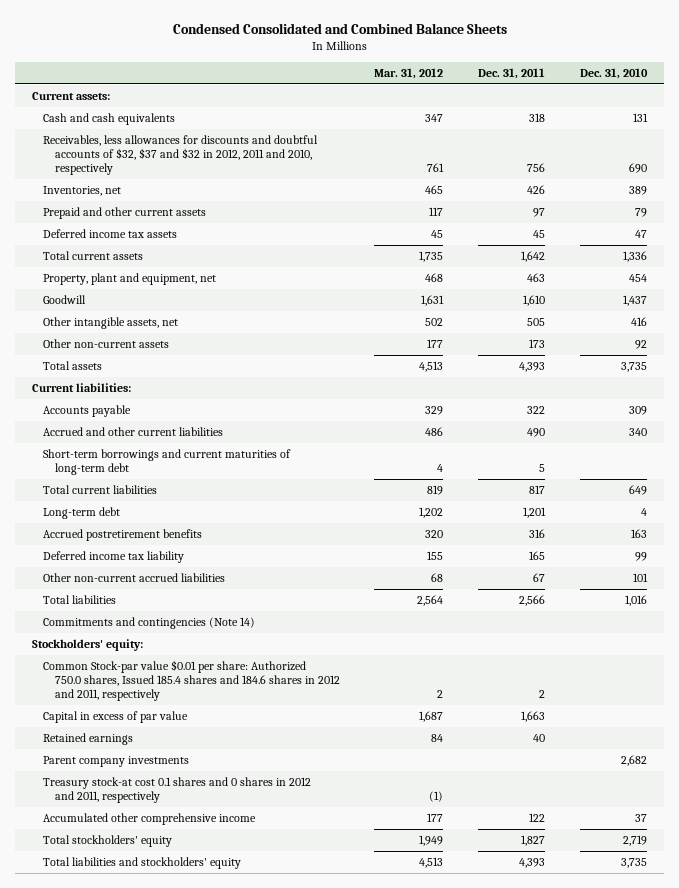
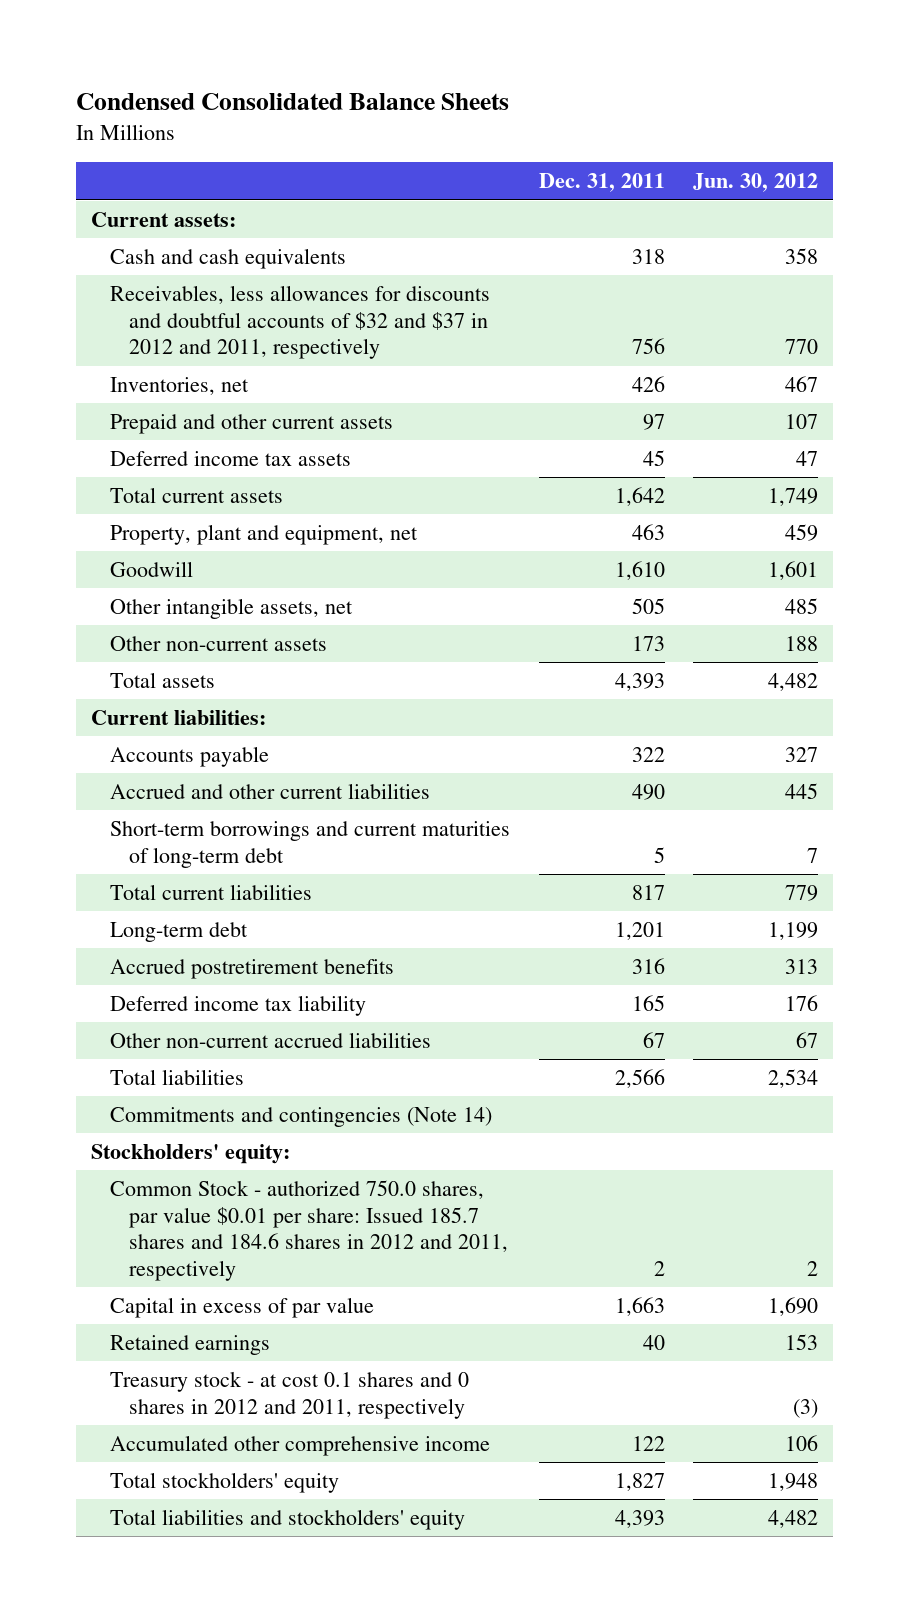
[172,22,507,34] Condensed Consolidated and Combined Balance Sheets -> [76,93,510,111] Condensed Consolidated Balance Sheets
[374,67,444,79] Mar. 31, 2012 -> none
[579,67,648,79] Dec. 31, 2010 -> none
none -> [693,173,819,193] Jun. 30, 2012
[43,135,319,176] Receivables, less allowances for discounts and doubtful accounts of $32, $37 and $32 in 2012, 2011 and 2010, respectively -> [109,285,490,360] Receivables, less allowances for discounts and doubtful accounts of $32 and $37 in 2012 and 2011, respectively
[43,660,340,702] Common Stock-par value $0.01 per share: Authorized 750.0 shares, Issued 185.4 shares and 184.6 shares in 2012 and 2011, respectively -> [109,1180,509,1281] Common Stock - authorized 750.0 shares, par value $0.01 per share: Issued 185.7 shares and 184.6 shares in 2012 and 2011, respectively
[43,756,190,768] Parent company investments -> none
[43,777,312,804] Treasury stock-at cost 0.1 shares and 0 shares in 2012 and 2011, respectively -> [109,1371,469,1419] Treasury stock - at cost 0.1 shares and 0 shares in 2012 and 2011, respectively

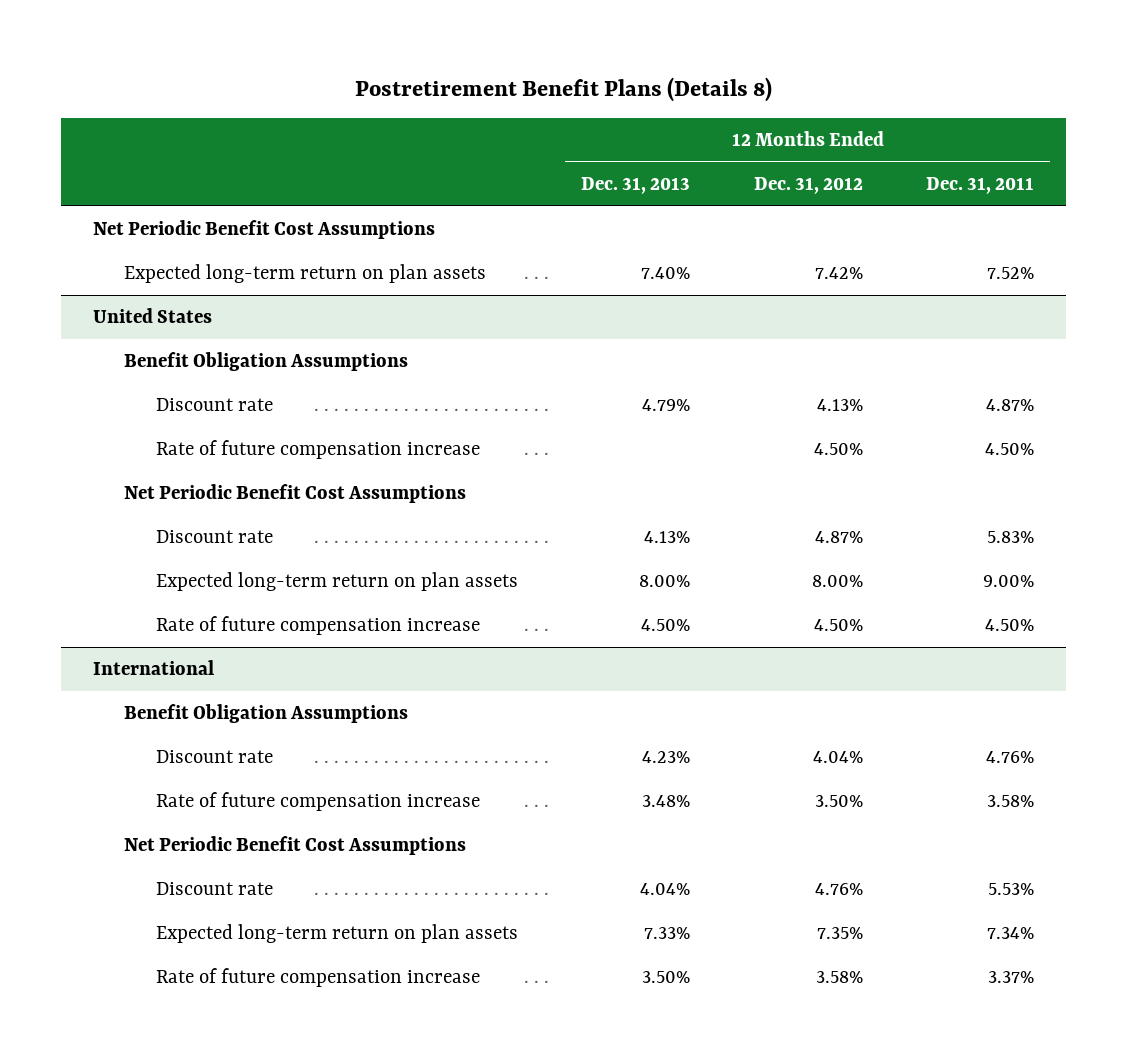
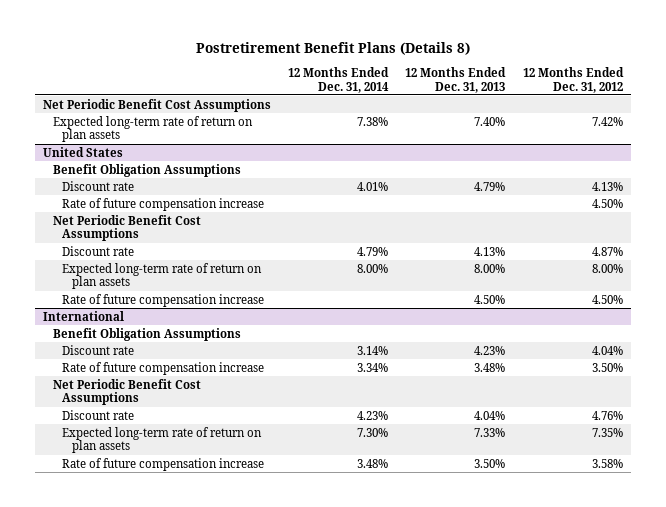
[926,176,1035,194] Dec. 31, 2011 -> none
none -> [288,66,390,93] 12 Months Ended Dec. 31, 2014
[124,264,487,284] Expected long-term return on plan assets -> [52,115,253,143] Expected long-term rate of return on plan assets
[155,572,518,592] Expected long-term return on plan assets -> [62,262,263,290] Expected long-term rate of return on plan assets
[155,924,518,944] Expected long-term return on plan assets -> [62,426,263,454] Expected long-term rate of return on plan assets

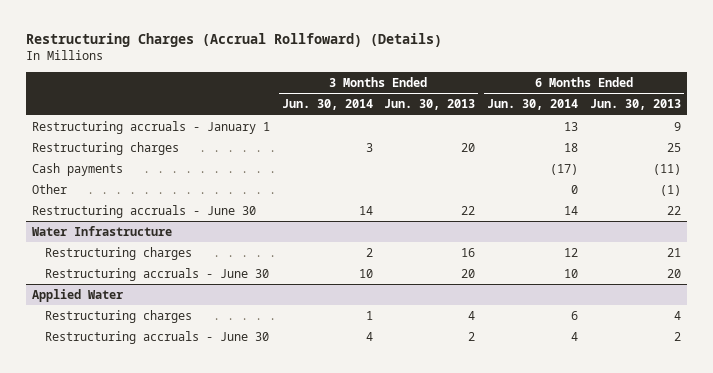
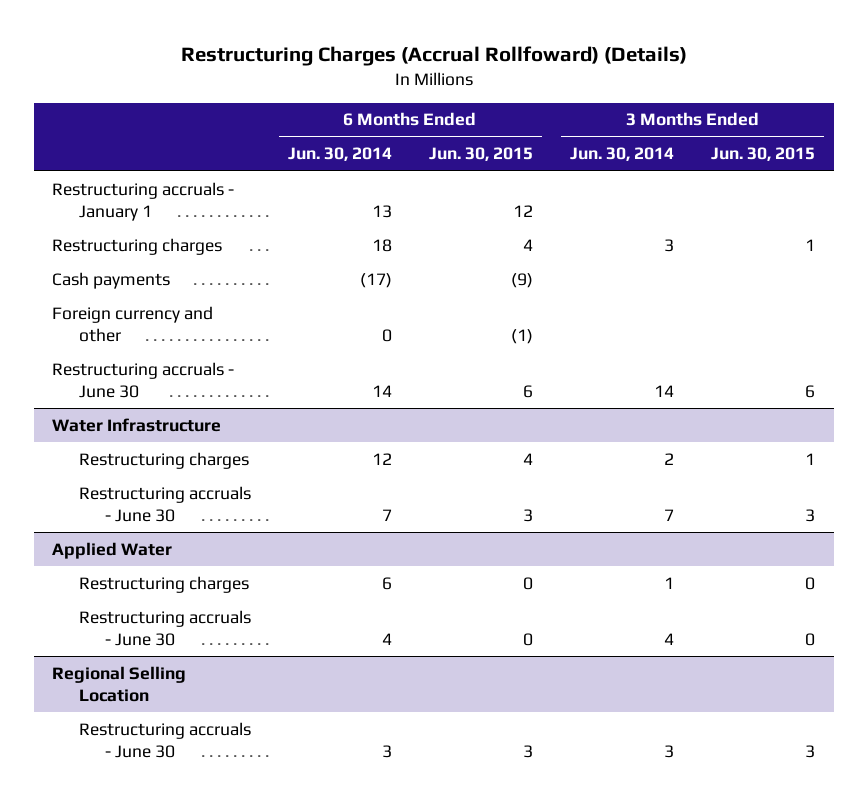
[384,99,476,111] Jun. 30, 2013 -> none
[590,99,682,111] Jun. 30, 2013 -> none
none -> [428,147,533,162] Jun. 30, 2015
none -> [711,147,816,162] Jun. 30, 2015
[31,183,67,194] Other -> [52,305,214,343] Foreign currency and other
[358,268,373,278] 10 -> [664,509,675,522] 7
[564,268,579,278] 10 -> [381,509,392,522] 7
none -> [52,665,187,703] Regional Selling Location
none -> [78,721,251,759] Restructuring accruals - June 30

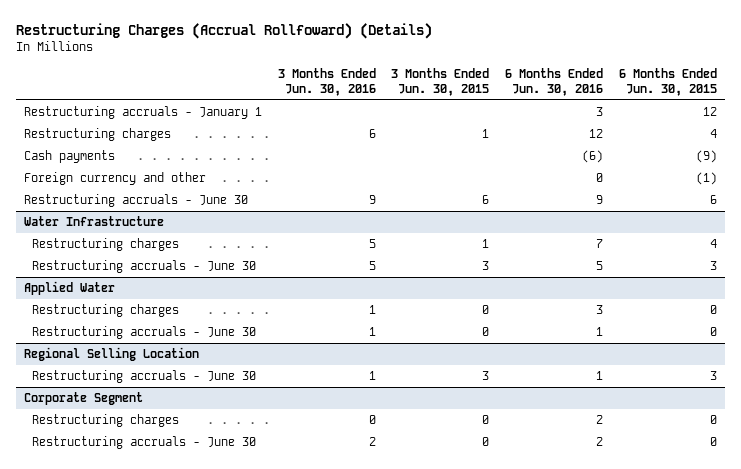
[287,147,392,162] Jun. 30, 2014 -> none
[570,147,675,162] Jun. 30, 2014 -> none
none -> [277,67,376,97] 3 Months Ended Jun. 30, 2016
none -> [505,67,604,97] 6 Months Ended Jun. 30, 2016
none -> [23,392,143,406] Corporate Segment
none -> [32,414,180,428] Restructuring charges
none -> [32,436,257,450] Restructuring accruals - June 30

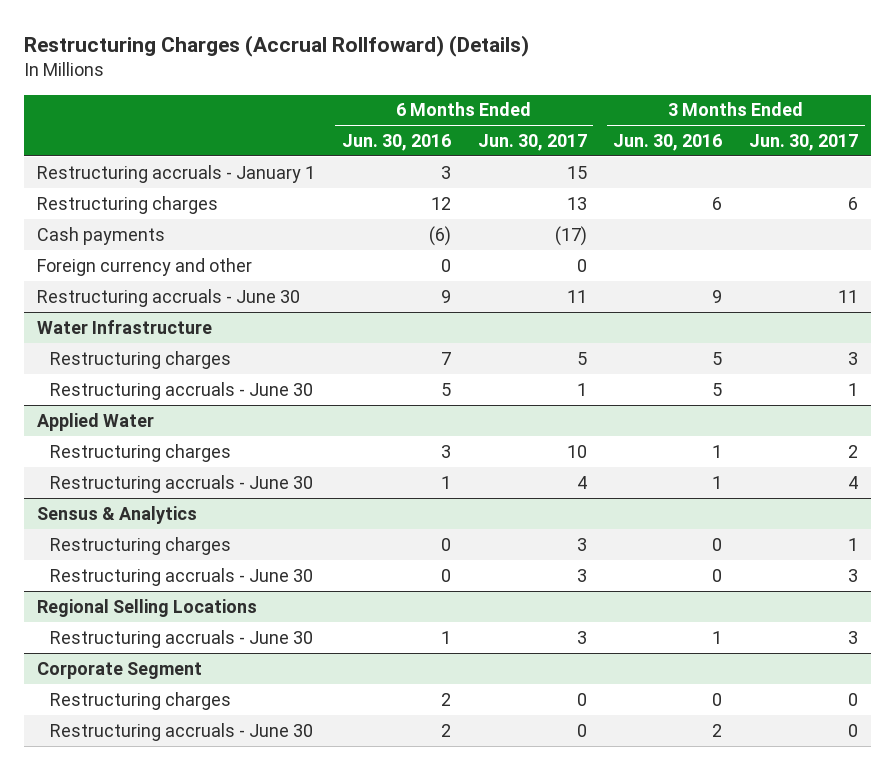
[391,67,490,97] 3 Months Ended Jun. 30, 2015 -> none
[618,67,717,97] 6 Months Ended Jun. 30, 2015 -> none
none -> [477,134,587,152] Jun. 30, 2017
none -> [748,134,858,152] Jun. 30, 2017
none -> [37,505,198,524] Sensus & Analytics
none -> [50,536,232,555] Restructuring charges
none -> [50,567,314,586] Restructuring accruals - June 30
[23,347,199,362] Regional Selling Location -> [37,598,258,617] Regional Selling Locations

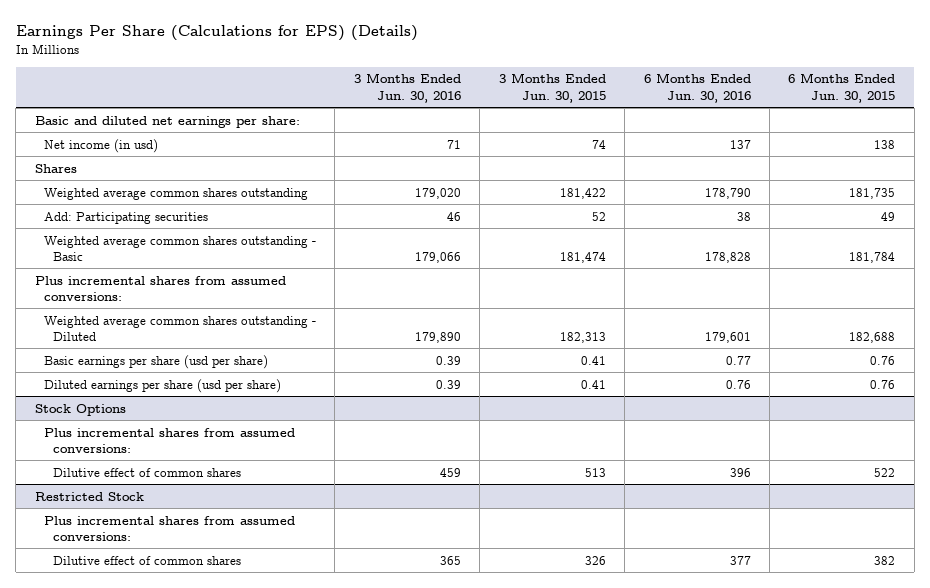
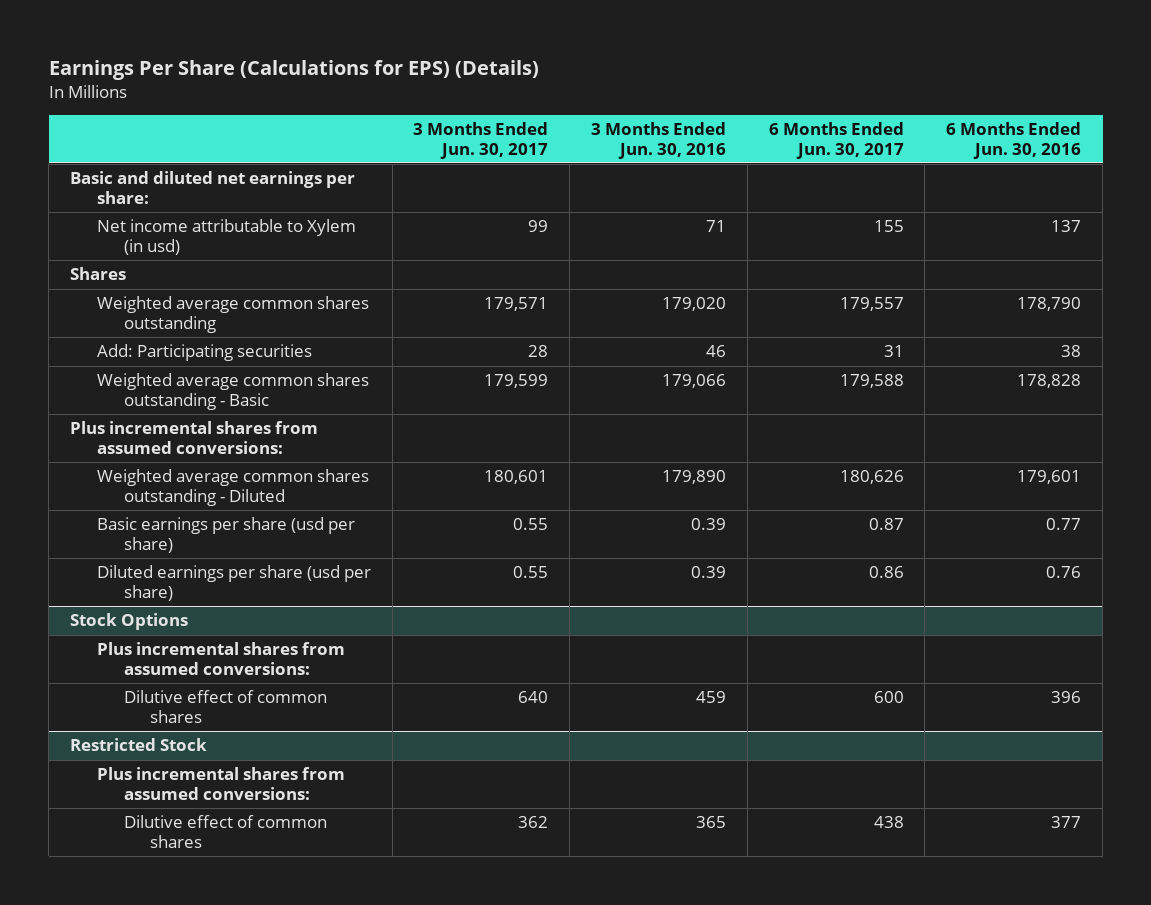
[498,73,606,103] 3 Months Ended Jun. 30, 2015 -> none
[788,73,896,103] 6 Months Ended Jun. 30, 2015 -> none
none -> [413,121,549,159] 3 Months Ended Jun. 30, 2017
none -> [768,121,904,159] 6 Months Ended Jun. 30, 2017
[44,138,159,153] Net income (in usd) -> [96,219,356,256] Net income attributable to Xylem (in usd)

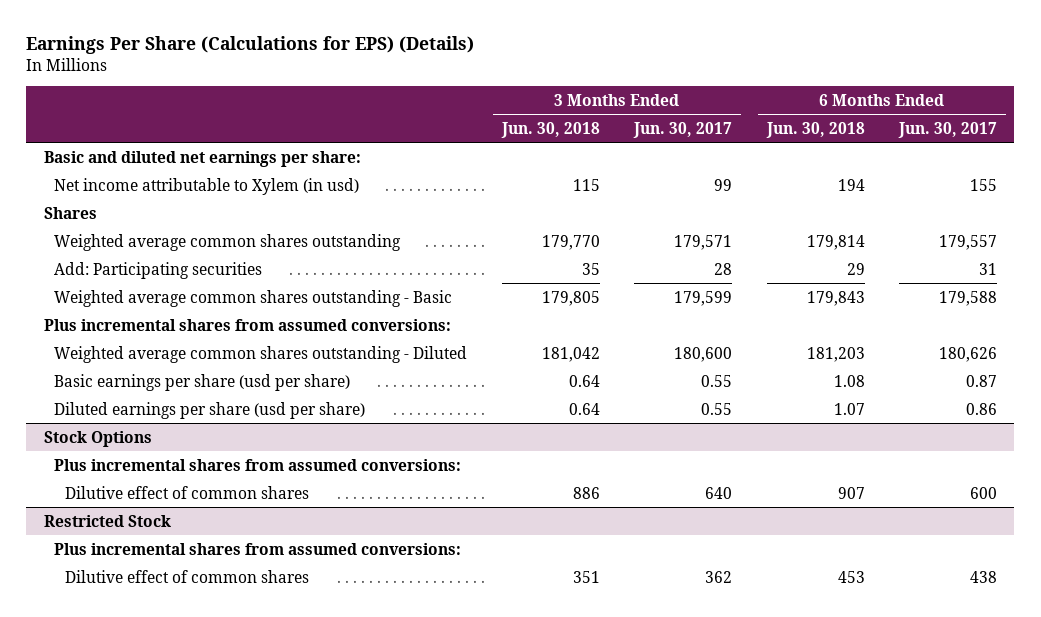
[591,121,727,159] 3 Months Ended Jun. 30, 2016 -> none
[946,121,1082,159] 6 Months Ended Jun. 30, 2016 -> none
none -> [500,121,600,138] Jun. 30, 2018
none -> [765,121,865,138] Jun. 30, 2018
[484,470,549,485] 180,601 -> [674,346,733,362] 180,600

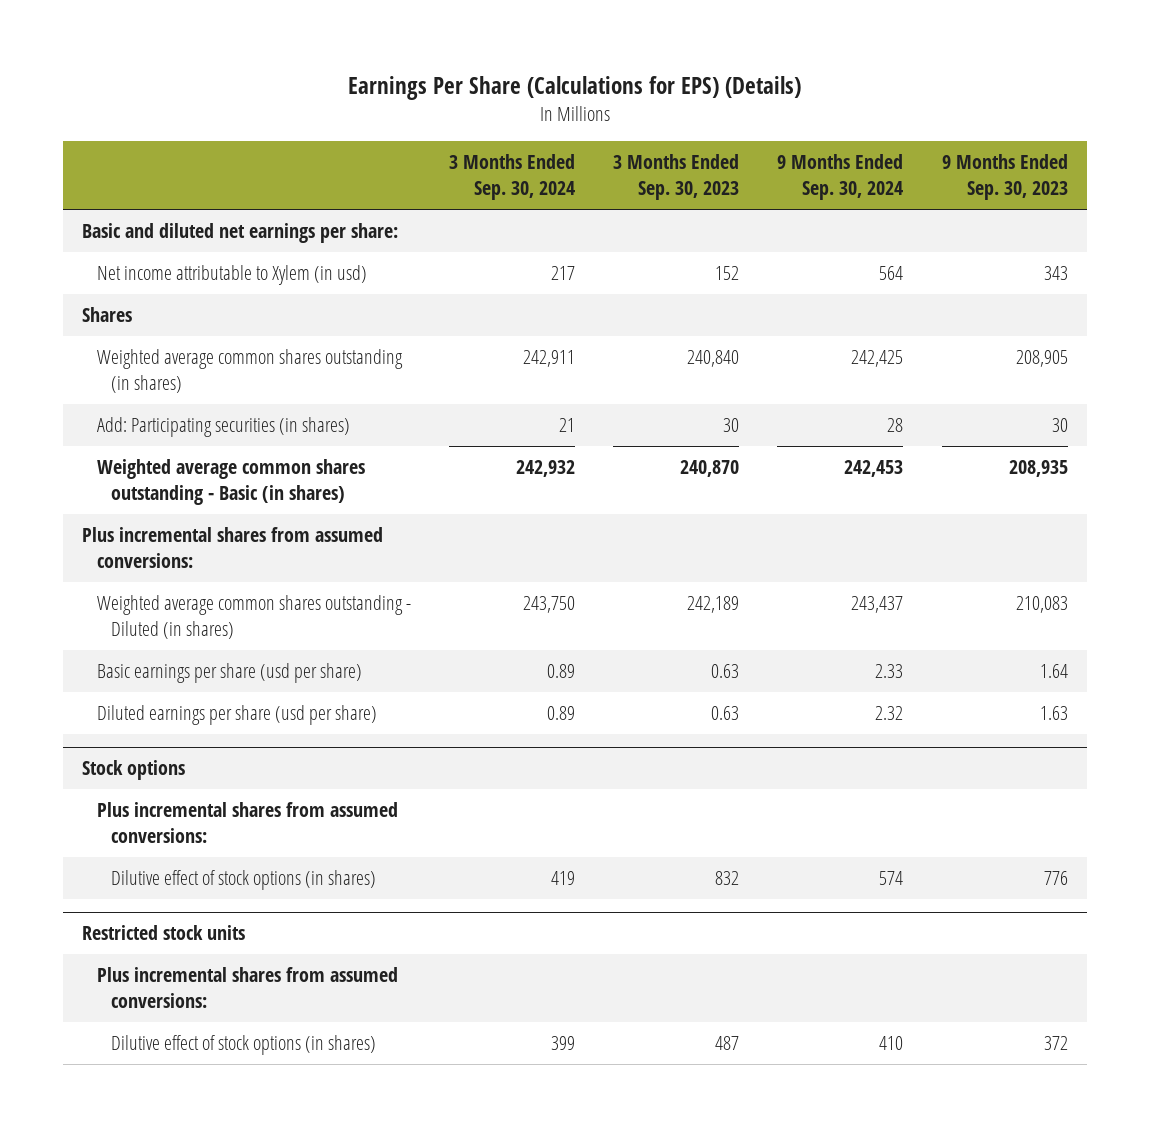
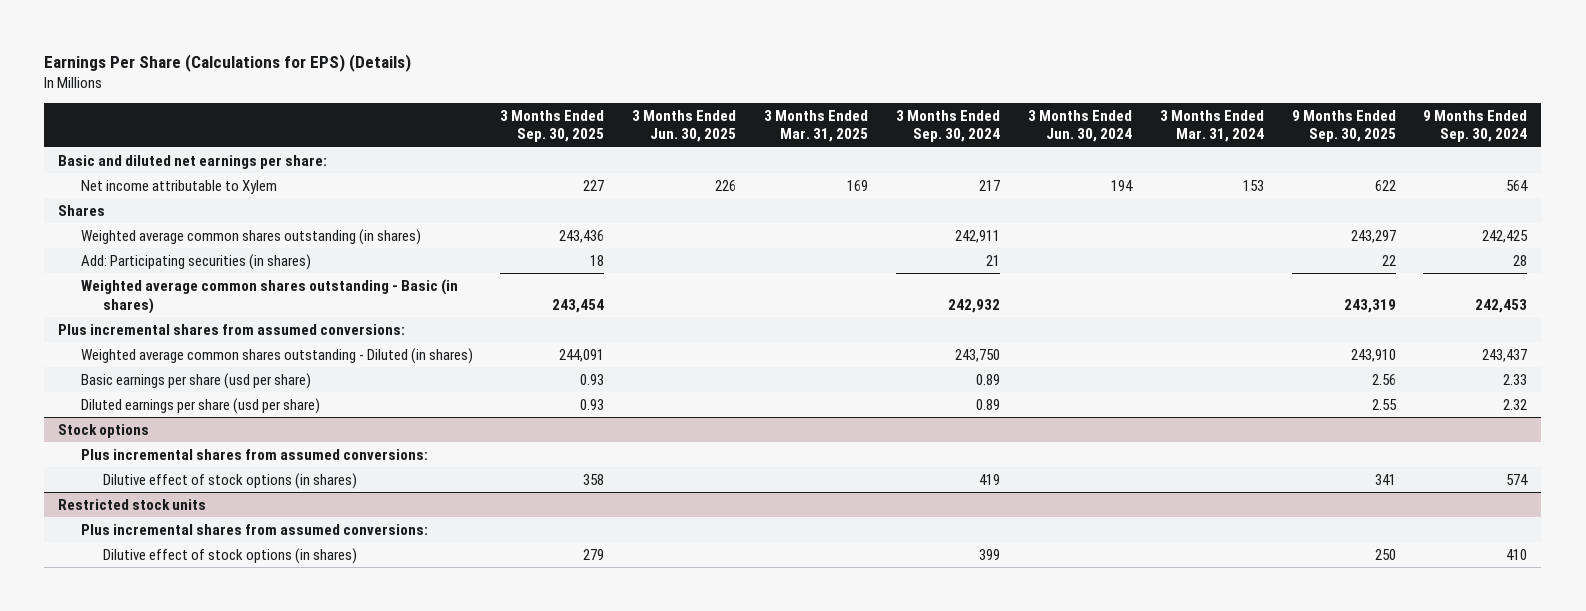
[613,154,740,201] 3 Months Ended Sep. 30, 2023 -> none
[941,154,1068,201] 9 Months Ended Sep. 30, 2023 -> none
none -> [500,109,605,143] 3 Months Ended Sep. 30, 2025
none -> [632,109,737,143] 3 Months Ended Jun. 30, 2025
none -> [764,109,869,143] 3 Months Ended Mar. 31, 2025
none -> [1027,109,1132,143] 3 Months Ended Jun. 30, 2024
none -> [1159,109,1264,143] 3 Months Ended Mar. 31, 2024
none -> [1291,109,1396,143] 9 Months Ended Sep. 30, 2025
[96,265,367,286] Net income attributable to Xylem (in usd) -> [80,179,277,194] Net income attributable to Xylem

